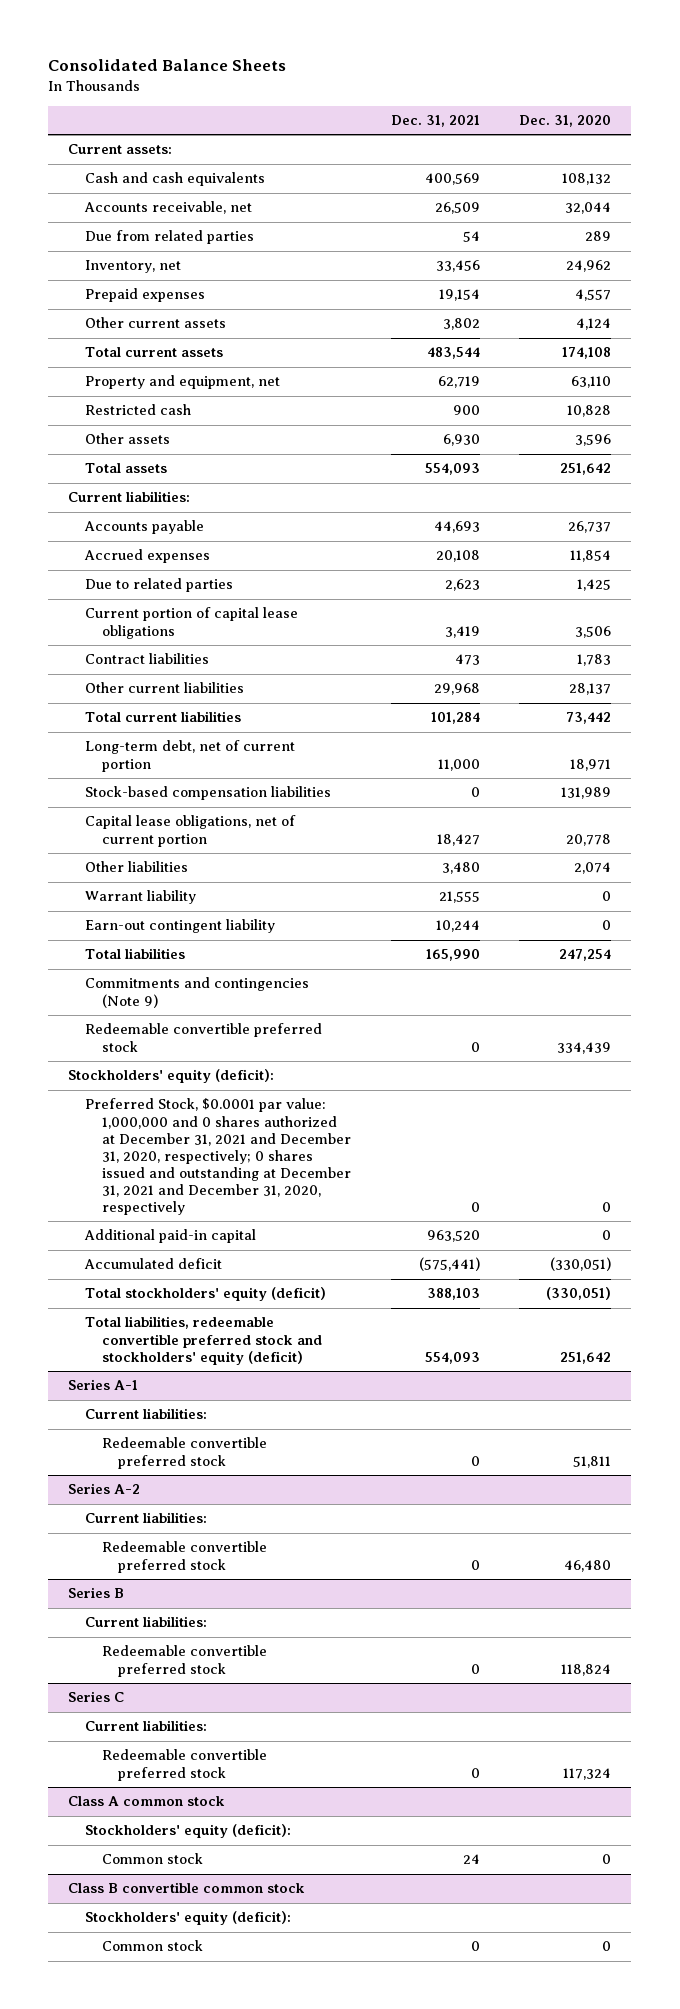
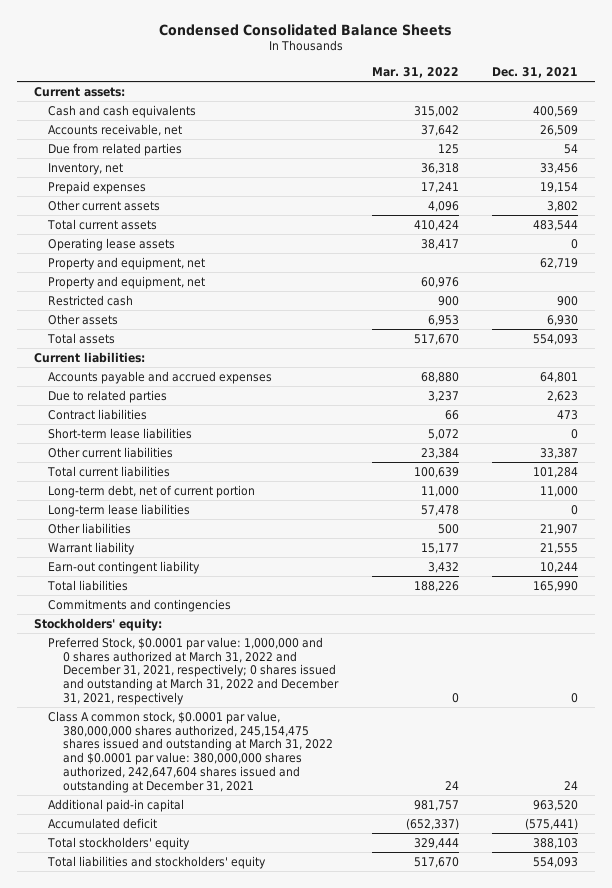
[48,59,287,72] Consolidated Balance Sheets -> [159,23,453,36] Condensed Consolidated Balance Sheets
[519,115,612,128] Dec. 31, 2020 -> none
none -> [371,66,459,78] Mar. 31, 2022
none -> [48,237,176,251] Operating lease assets
none -> [48,275,206,289] Property and equipment, net
[84,520,205,535] Accounts payable -> none
[84,549,211,564] Accrued expenses -> none
none -> [48,370,273,384] Accounts payable and accrued expenses
[85,607,299,639] Current portion of capital lease obligations -> none
none -> [48,427,193,439] Short-term lease liabilities
[433,683,480,696] 29,968 -> [540,447,579,459] 33,387
[85,786,332,801] Stock-based compensation liabilities -> none
[85,815,297,847] Capital lease obligations, net of current portion -> none
none -> [48,503,191,517] Long-term lease liabilities
[441,862,480,875] 3,480 -> [540,523,579,535] 21,907
[85,1023,323,1052] Redeemable convertible preferred stock -> none
[85,977,310,1008] Commitments and contingencies (Note 9) -> [48,598,232,612] Commitments and contingencies
[68,1069,275,1084] Stockholders' equity (deficit): -> [33,617,162,631] Stockholders' equity:
[85,1098,351,1216] Preferred Stock, $0.0001 par value: 1,000,000 and 0 shares authorized at December 31, 2021 and December 31, 2020, respectively; 0 shares issued and outstanding at December 31, 2021 and December 31, 2020, respectively -> [48,636,340,705] Preferred Stock, $0.0001 par value: 1,000,000 and 0 shares authorized at March 31, 2022 and December 31, 2021, respectively; 0 shares issued and outstanding at March 31, 2022 and December 31, 2021, respectively
none -> [48,710,334,793] Class A common stock, $0.0001 par value, 380,000,000 shares authorized, 245,154,475 shares issued and outstanding at March 31, 2022 and $0.0001 par value: 380,000,000 shares authorized, 242,647,604 shares issued and outstanding at December 31, 2021
[68,1379,139,1391] Series A-1 -> none
[85,1408,208,1420] Current liabilities: -> none
[101,1437,267,1469] Redeemable convertible preferred stock -> none
[68,1483,141,1495] Series A-2 -> none
[85,1512,208,1524] Current liabilities: -> none
[101,1541,267,1573] Redeemable convertible preferred stock -> none
[68,1587,125,1599] Series B -> none
[85,1616,208,1628] Current liabilities: -> none
[101,1645,267,1677] Redeemable convertible preferred stock -> none
[68,1691,125,1703] Series C -> none
[85,1720,208,1732] Current liabilities: -> none
[101,1749,267,1781] Redeemable convertible preferred stock -> none
[68,1796,226,1807] Class A common stock -> none
[85,1824,292,1839] Stockholders' equity (deficit): -> none
[101,1853,203,1865] Common stock -> none
[68,1882,306,1894] Class B convertible common stock -> none
[85,1911,292,1926] Stockholders' equity (deficit): -> none
[101,1940,203,1952] Common stock -> none
[85,1287,327,1302] Total stockholders' equity (deficit) -> [47,836,191,850] Total stockholders' equity
[85,1316,322,1365] Total liabilities, redeemable convertible preferred stock and stockholders' equity (deficit) -> [47,855,267,869] Total liabilities and stockholders' equity

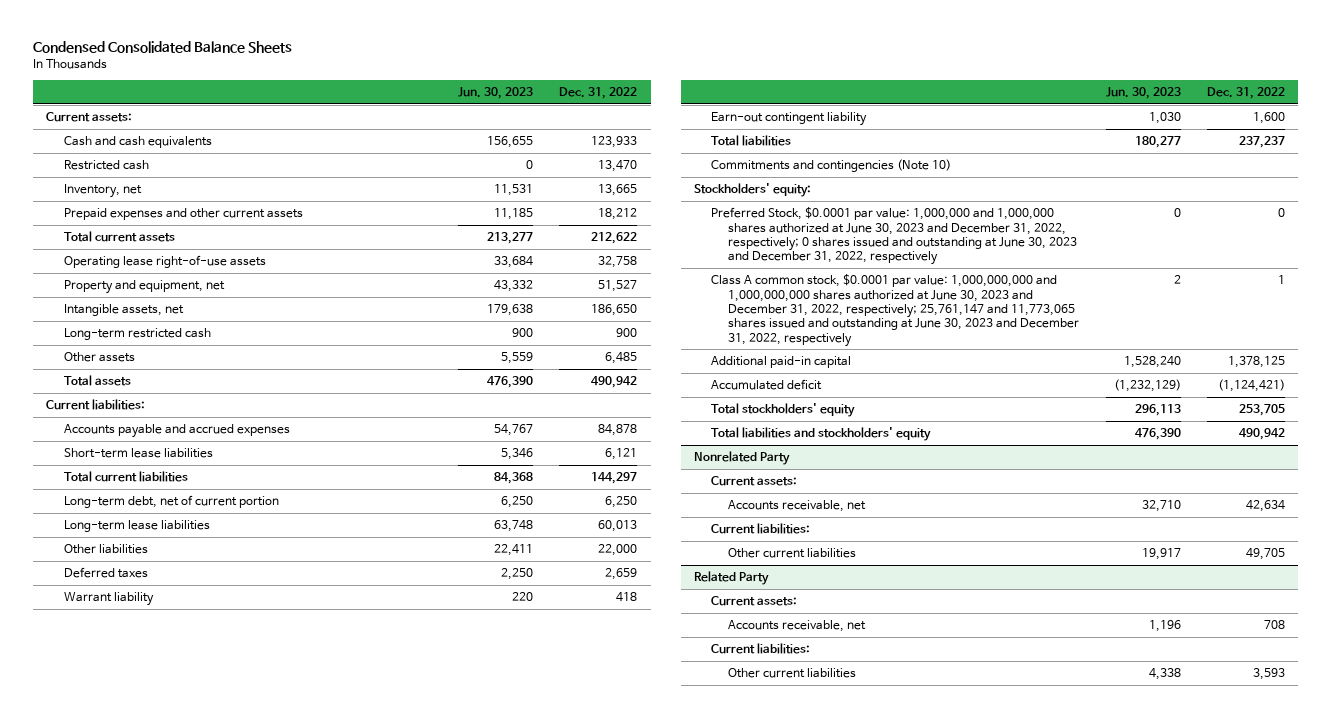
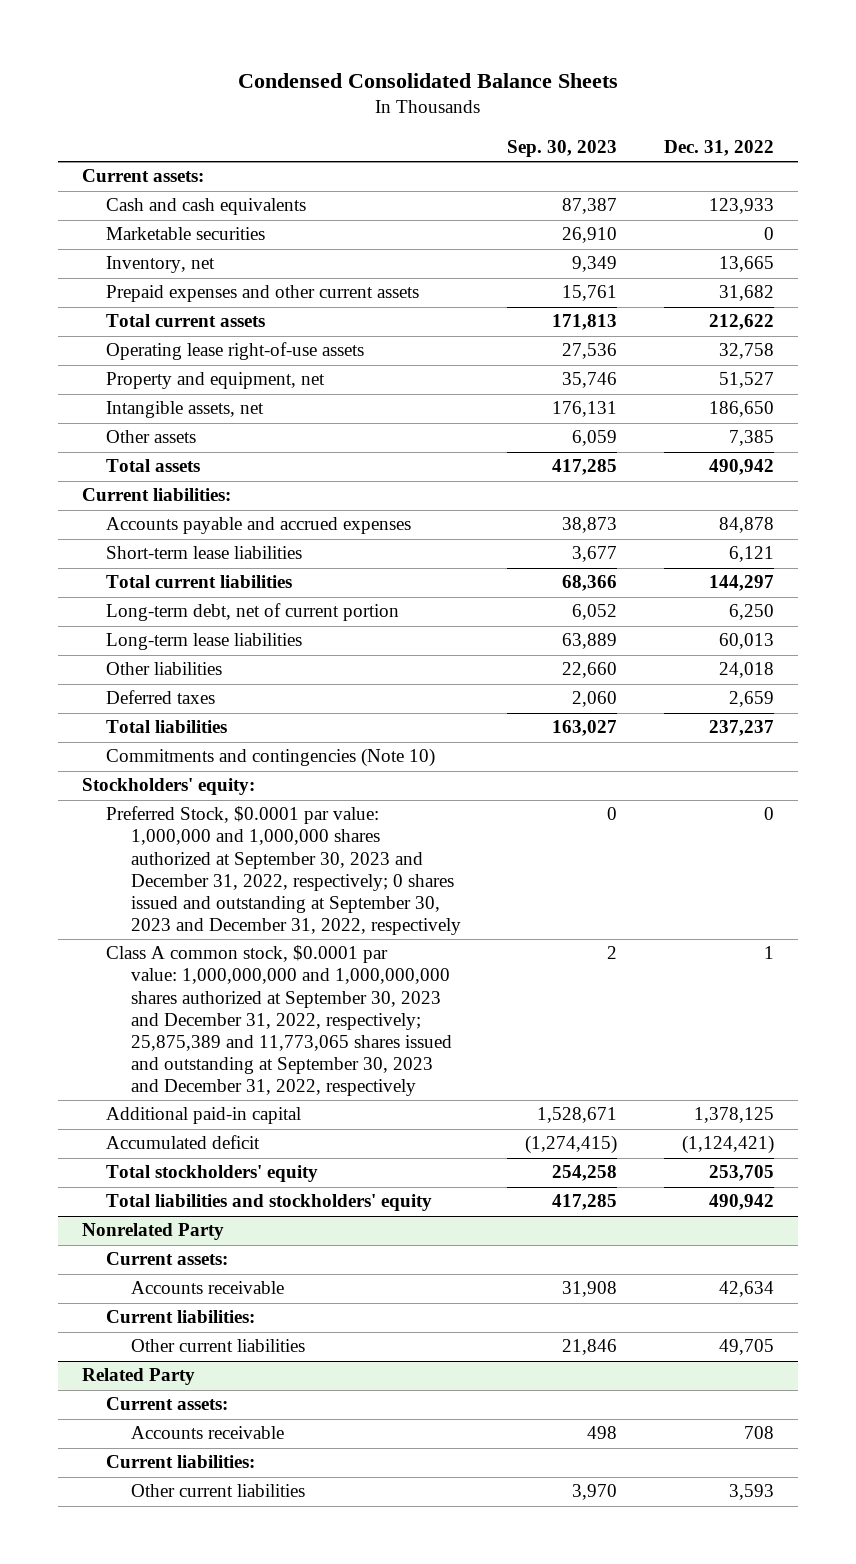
[458,87,534,100] Jun. 30, 2023 -> none
none -> [507,139,618,157] Sep. 30, 2023
[63,160,149,171] Restricted cash -> none
none -> [106,227,266,241] Marketable securities
[598,208,638,221] 18,212 -> [719,285,775,302] 31,682
[63,328,211,341] Long-term restricted cash -> none
[605,352,638,365] 6,485 -> [729,430,775,447] 7,385
[598,544,638,557] 22,000 -> [719,662,775,679] 24,018
[63,592,154,607] Warrant liability -> none
[711,112,868,127] Earn-out contingent liability -> none
[711,207,1078,266] Preferred Stock, $0.0001 par value: 1,000,000 and 1,000,000 shares authorized at June 30, 2023 and December 31, 2022, respectively; 0 shares issued and outstanding at June 30, 2023 and December 31, 2022, respectively -> [106,806,461,935] Preferred Stock, $0.0001 par value: 1,000,000 and 1,000,000 shares authorized at September 30, 2023 and December 31, 2022, respectively; 0 shares issued and outstanding at September 30, 2023 and December 31, 2022, respectively
[711,274,1080,347] Class A common stock, $0.0001 par value: 1,000,000,000 and 1,000,000,000 shares authorized at June 30, 2023 and December 31, 2022, respectively; 25,761,147 and 11,773,065 shares issued and outstanding at June 30, 2023 and December 31, 2022, respectively -> [106,945,452,1096] Class A common stock, $0.0001 par value: 1,000,000,000 and 1,000,000,000 shares authorized at September 30, 2023 and December 31, 2022, respectively; 25,875,389 and 11,773,065 shares issued and outstanding at September 30, 2023 and December 31, 2022, respectively
[728,500,867,513] Accounts receivable, net -> [130,1281,284,1295] Accounts receivable
[728,620,867,633] Accounts receivable, net -> [130,1426,284,1440] Accounts receivable

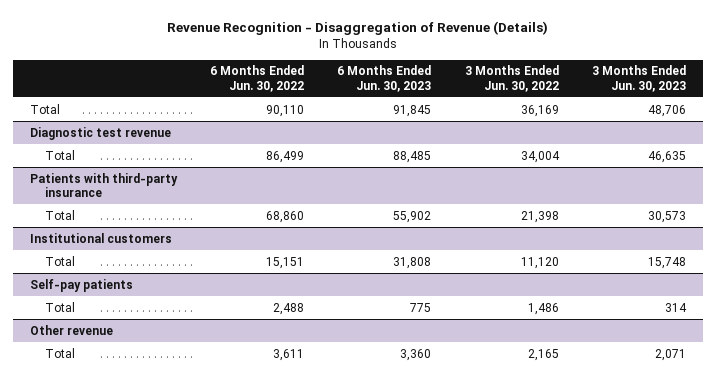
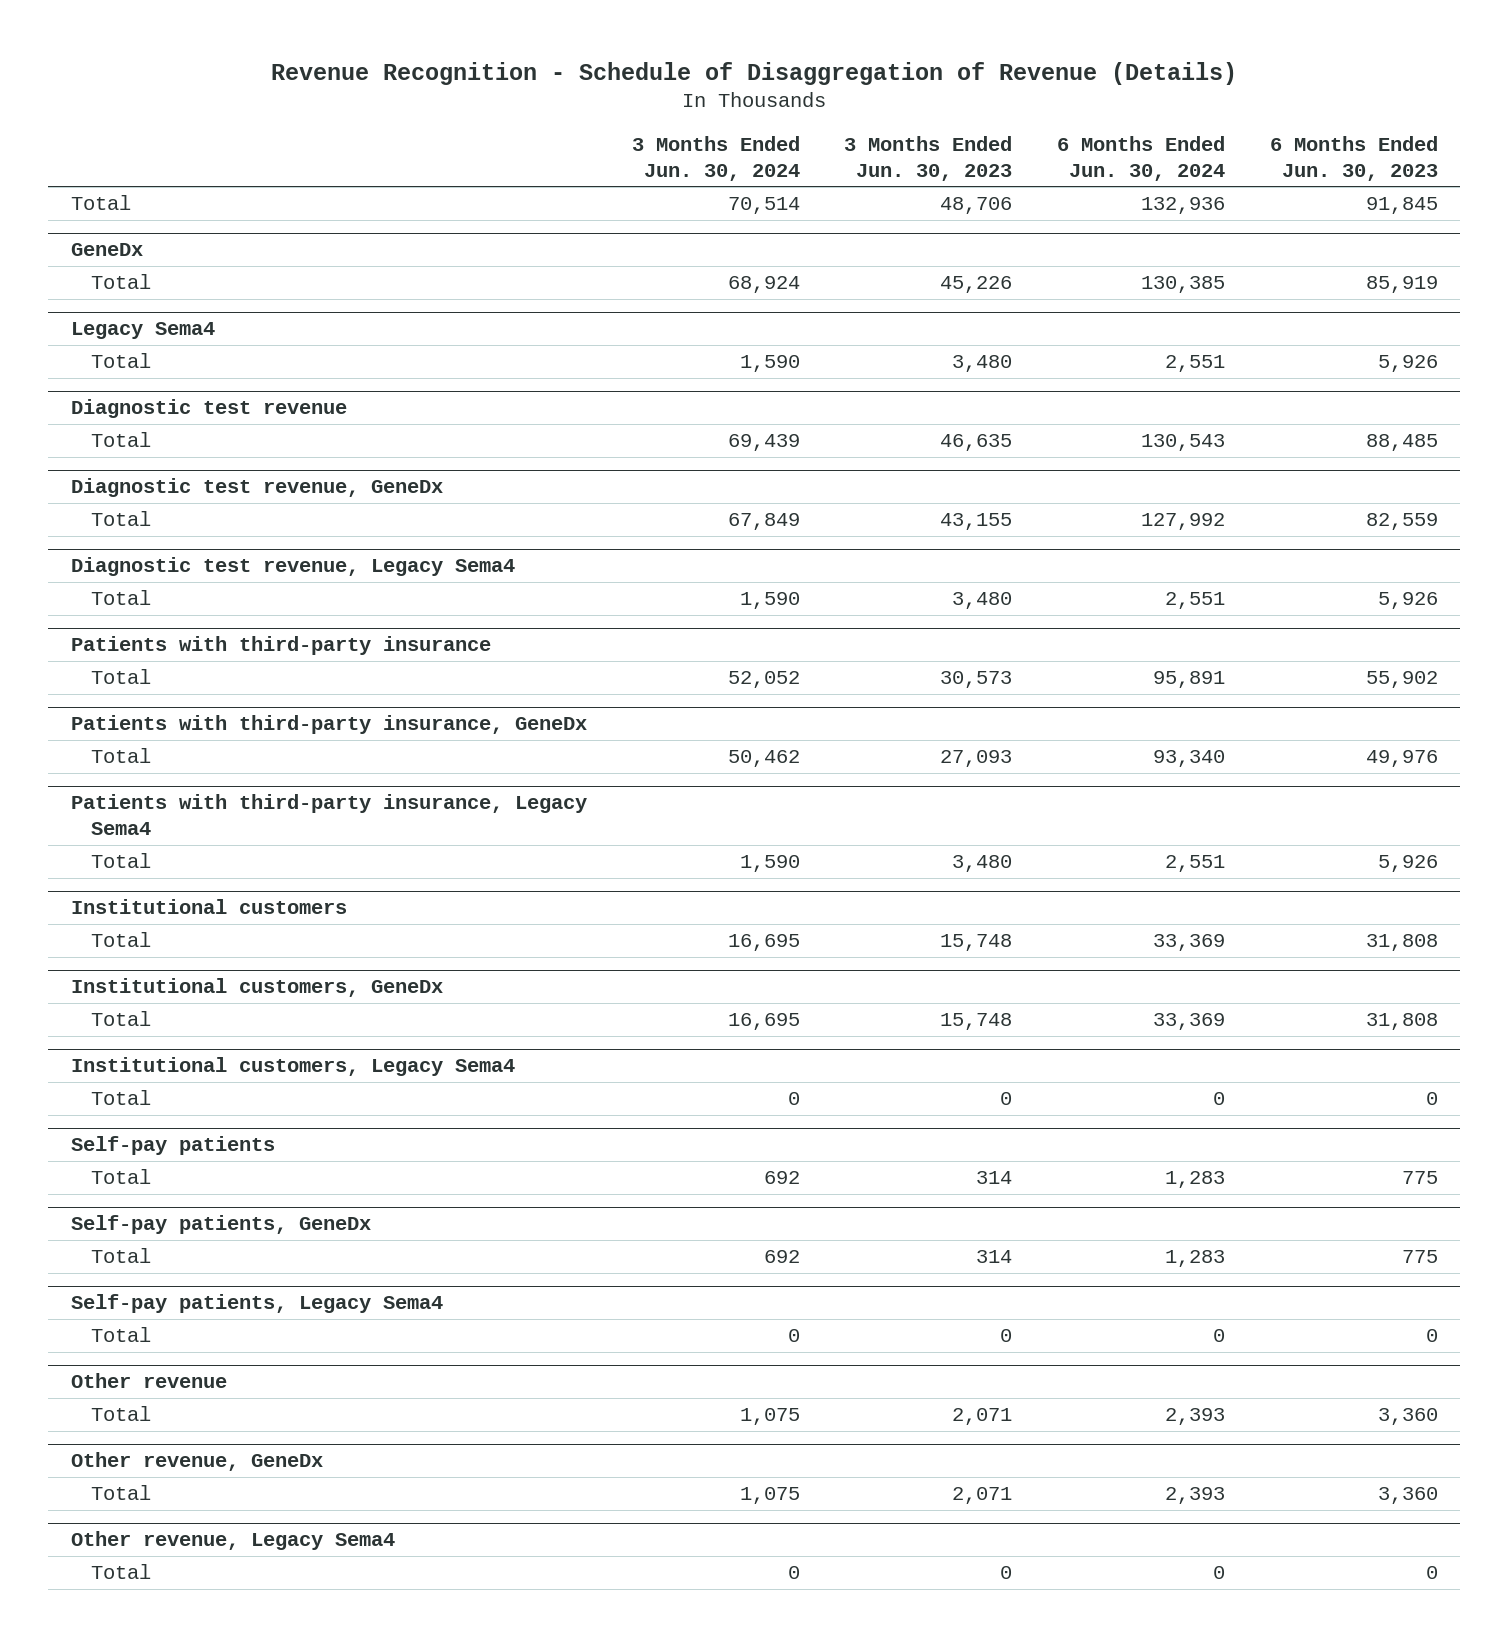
[166,20,548,35] Revenue Recognition - Disaggregation of Revenue (Details) -> [271,61,1238,85] Revenue Recognition - Schedule of Disaggregation of Revenue (Details)
[210,65,305,92] 6 Months Ended Jun. 30, 2022 -> none
[464,65,559,92] 3 Months Ended Jun. 30, 2022 -> none
none -> [631,135,800,181] 3 Months Ended Jun. 30, 2024
none -> [1057,135,1226,181] 6 Months Ended Jun. 30, 2024
none -> [70,243,143,257] GeneDx
none -> [91,274,152,290] Total
none -> [70,322,215,340] Legacy Sema4
none -> [91,353,152,369] Total
none -> [70,478,443,498] Diagnostic test revenue, GeneDx
none -> [91,511,152,527] Total
none -> [70,557,515,577] Diagnostic test revenue, Legacy Sema4
none -> [91,590,152,606] Total
none -> [70,715,587,735] Patients with third-party insurance, GeneDx
none -> [91,748,152,764] Total
none -> [70,794,587,836] Patients with third-party insurance, Legacy Sema4
none -> [91,853,152,869] Total
none -> [70,978,443,998] Institutional customers, GeneDx
none -> [91,1011,152,1027] Total
none -> [70,1057,515,1077] Institutional customers, Legacy Sema4
none -> [91,1090,152,1106] Total
none -> [70,1215,371,1235] Self-pay patients, GeneDx
none -> [91,1248,152,1264] Total
none -> [70,1294,443,1314] Self-pay patients, Legacy Sema4
none -> [91,1327,152,1343] Total
none -> [70,1452,323,1472] Other revenue, GeneDx
none -> [91,1485,152,1501] Total
none -> [70,1531,395,1551] Other revenue, Legacy Sema4
none -> [91,1564,152,1580] Total

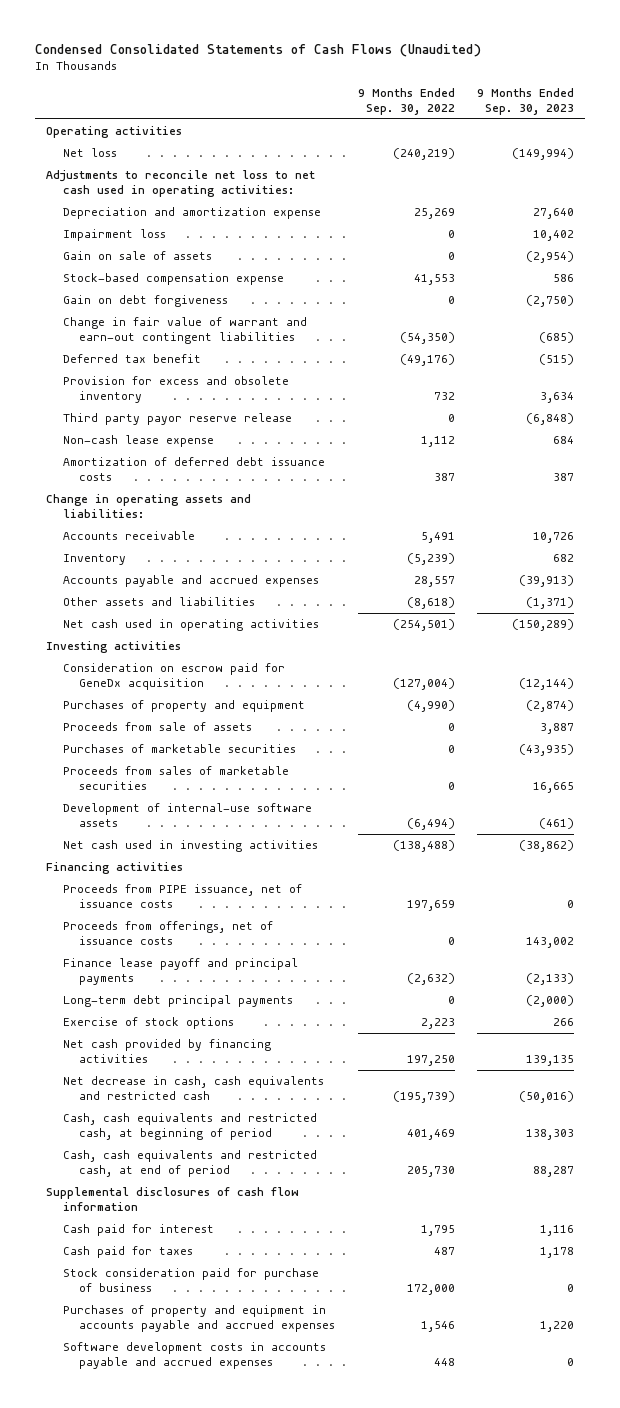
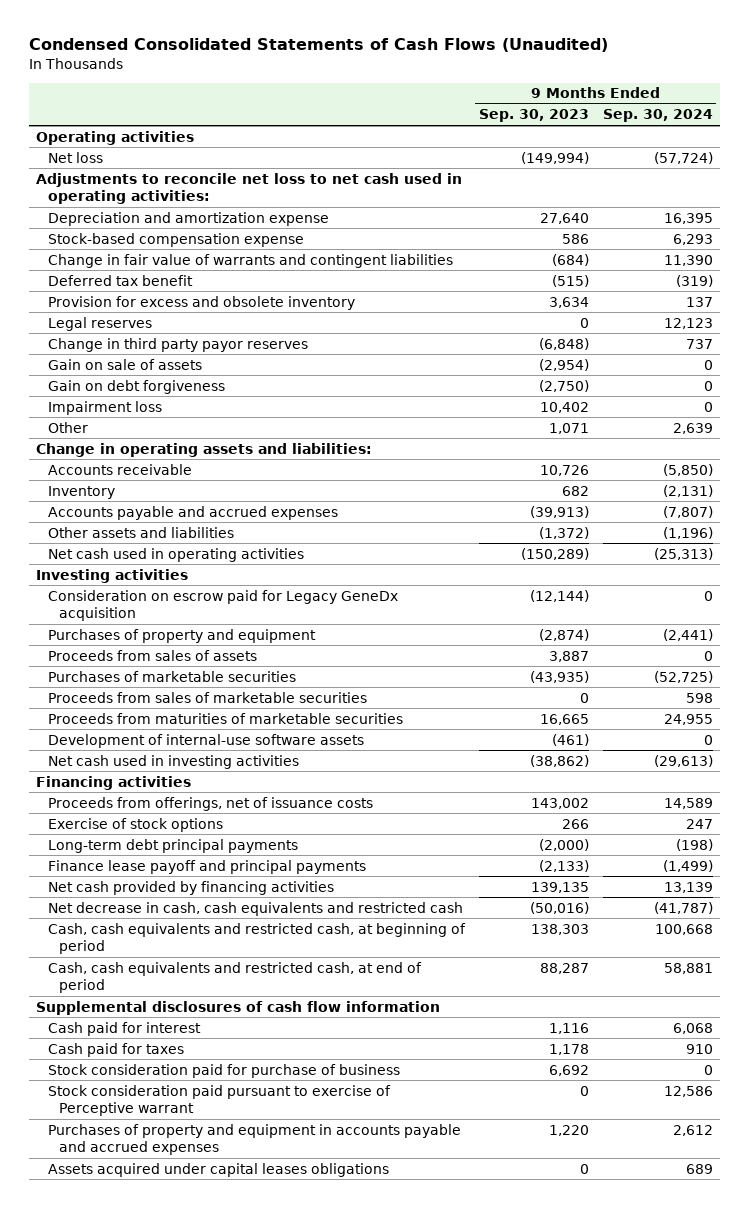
[357,88,455,116] 9 Months Ended Sep. 30, 2022 -> none
none -> [602,109,713,123] Sep. 30, 2024
[62,316,307,344] Change in fair value of warrant and earn-out contingent liabilities -> [47,253,453,268] Change in fair value of warrants and contingent liabilities
[538,331,574,343] (685) -> [551,253,589,266] (684)
[62,434,214,447] Non-cash lease expense -> none
[62,456,325,481] Amortization of deferred debt issuance costs -> none
none -> [47,316,152,331] Legal reserves
[62,412,292,425] Third party payor reserve release -> [47,337,308,352] Change in third party payor reserves
[62,250,212,260] Gain on sale of assets -> [47,358,202,370] Gain on sale of assets
[62,294,228,307] Gain on debt forgiveness -> [47,379,225,394] Gain on debt forgiveness
[62,228,166,241] Impairment loss -> [47,400,162,415] Impairment loss
none -> [47,421,88,433] Other
[525,596,574,609] (1,371) -> [538,526,589,539] (1,372)
[62,662,285,690] Consideration on escrow paid for GeneDx acquisition -> [47,589,398,621] Consideration on escrow paid for Legacy GeneDx acquisition
[62,721,252,731] Proceeds from sale of assets -> [47,649,257,661] Proceeds from sales of assets
[532,781,574,793] 16,665 -> [579,692,589,703] 0
none -> [47,712,403,724] Proceeds from maturities of marketable securities
[62,883,302,908] Proceeds from PIPE issuance, net of issuance costs -> none
[62,994,293,1007] Long-term debt principal payments -> [47,838,298,853] Long-term debt principal payments
[62,957,298,985] Finance lease payoff and principal payments -> [47,859,366,874] Finance lease payoff and principal payments
[566,1283,574,1292] 0 -> [548,1064,589,1076] 6,692
none -> [47,1084,391,1116] Stock consideration paid pursuant to exercise of Perceptive warrant
[62,1341,326,1369] Software development costs in accounts payable and accrued expenses -> none
none -> [47,1162,389,1177] Assets acquired under capital leases obligations

